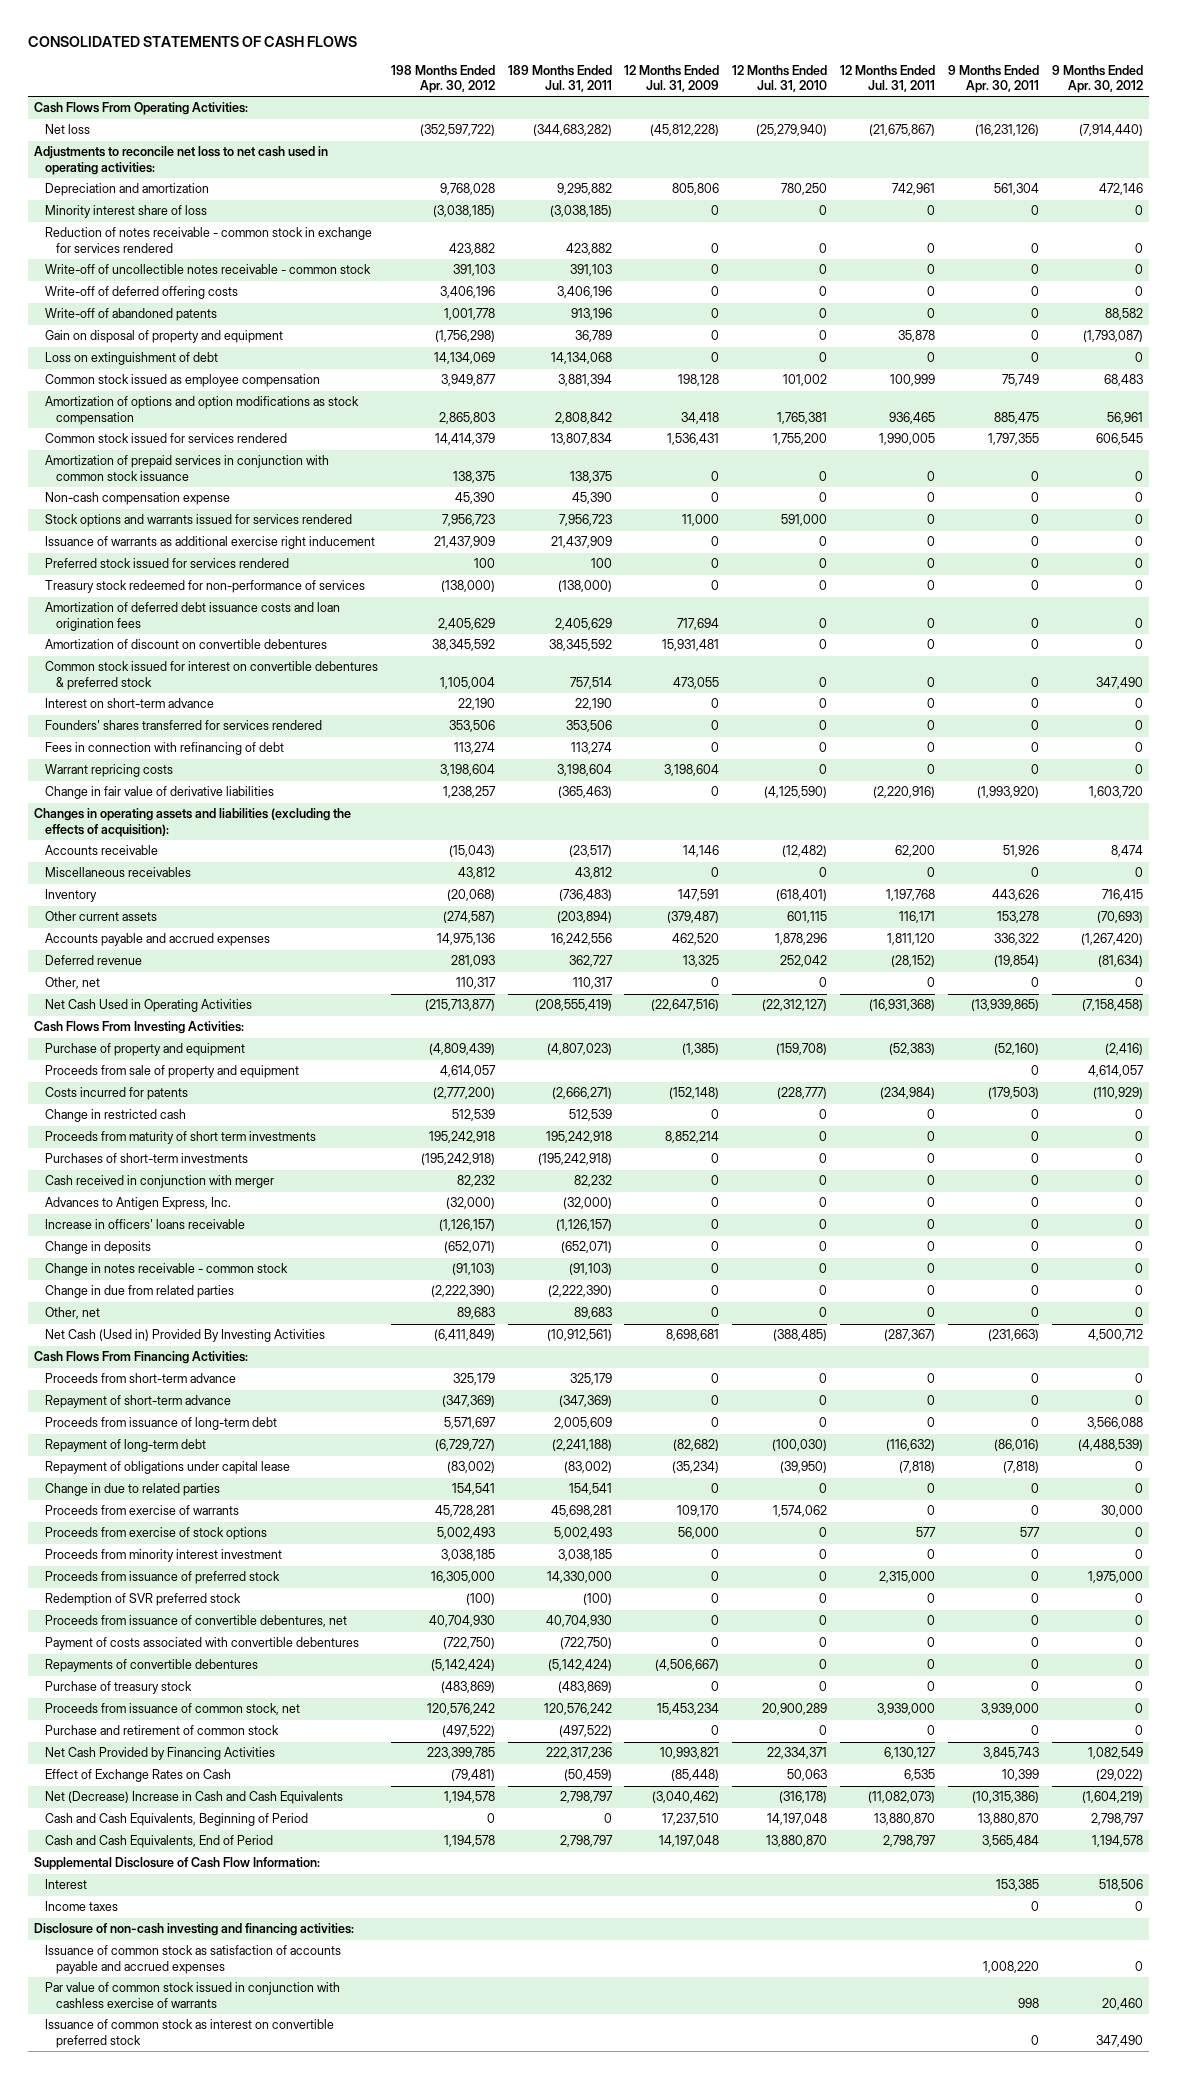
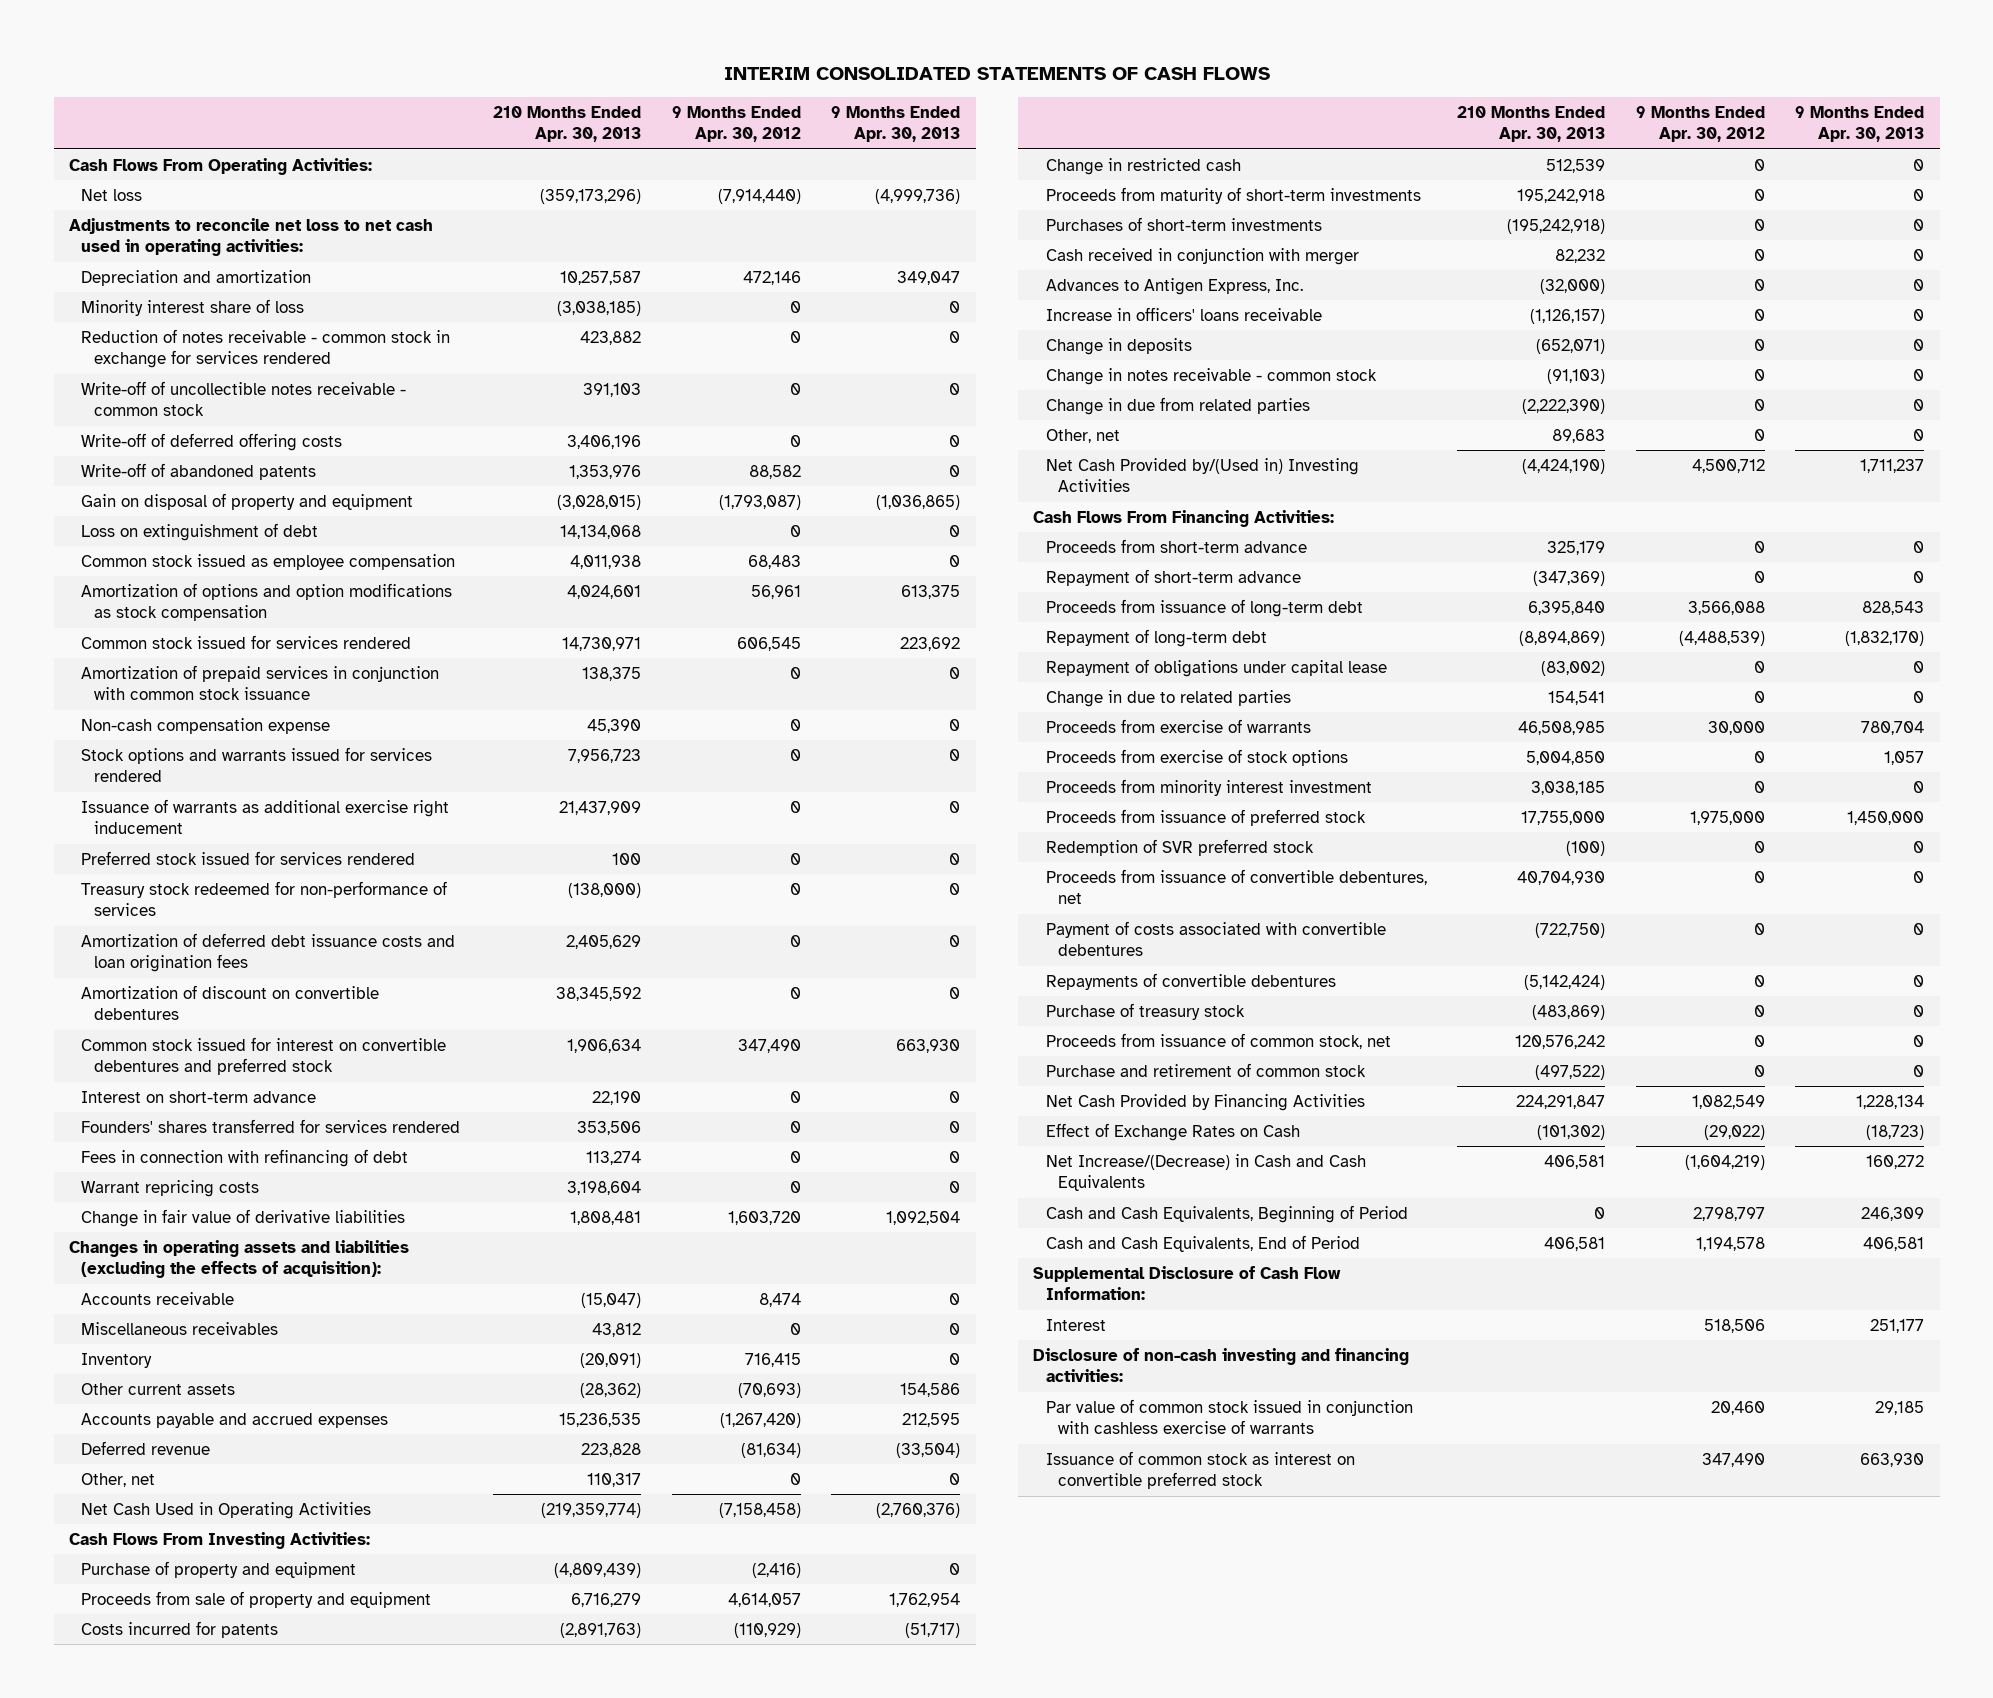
[27,35,357,47] CONSOLIDATED STATEMENTS OF CASH FLOWS -> [723,66,1270,80] INTERIM CONSOLIDATED STATEMENTS OF CASH FLOWS
[390,64,495,93] 198 Months Ended Apr. 30, 2012 -> none
[507,64,612,92] 189 Months Ended Jul. 31, 2011 -> none
[624,64,720,92] 12 Months Ended Jul. 31, 2009 -> none
[732,64,828,92] 12 Months Ended Jul. 31, 2010 -> none
[840,64,936,92] 12 Months Ended Jul. 31, 2011 -> none
[947,64,1039,93] 9 Months Ended Apr. 30, 2011 -> none
none -> [493,105,642,143] 210 Months Ended Apr. 30, 2013
none -> [831,105,961,143] 9 Months Ended Apr. 30, 2013
[44,661,378,690] Common stock issued for interest on convertible debentures & preferred stock -> [81,1036,447,1076] Common stock issued for interest on convertible debentures and preferred stock
[44,1131,316,1145] Proceeds from maturity of short term investments -> [1045,186,1421,204] Proceeds from maturity of short-term investments
[44,1329,325,1343] Net Cash (Used in) Provided By Investing Activities -> [1045,457,1359,493] Net Cash Provided by/(Used in) Investing Activities
[44,1791,343,1805] Net (Decrease) Increase in Cash and Cash Equivalents -> [1045,1153,1366,1192] Net Increase/(Decrease) in Cash and Cash Equivalents
[44,1901,118,1912] Income taxes -> none
[44,1945,341,1974] Issuance of common stock as satisfaction of accounts payable and accrued expenses -> none

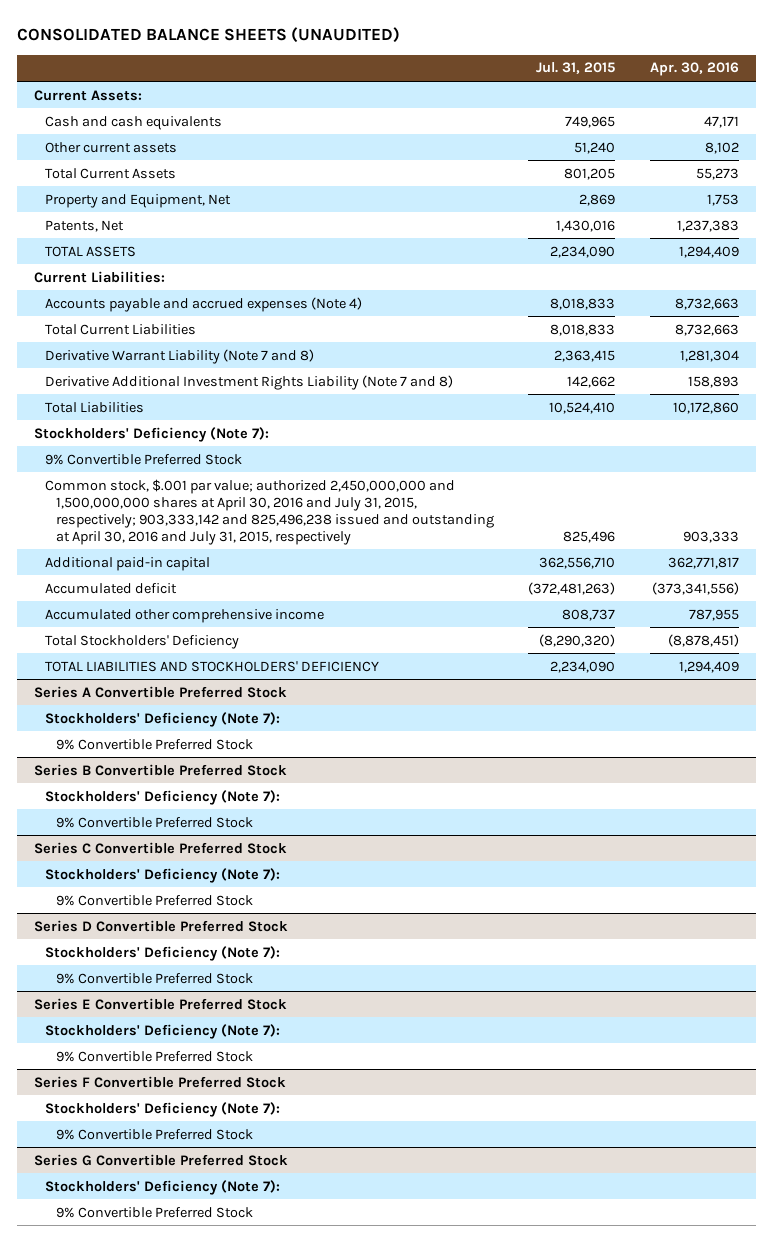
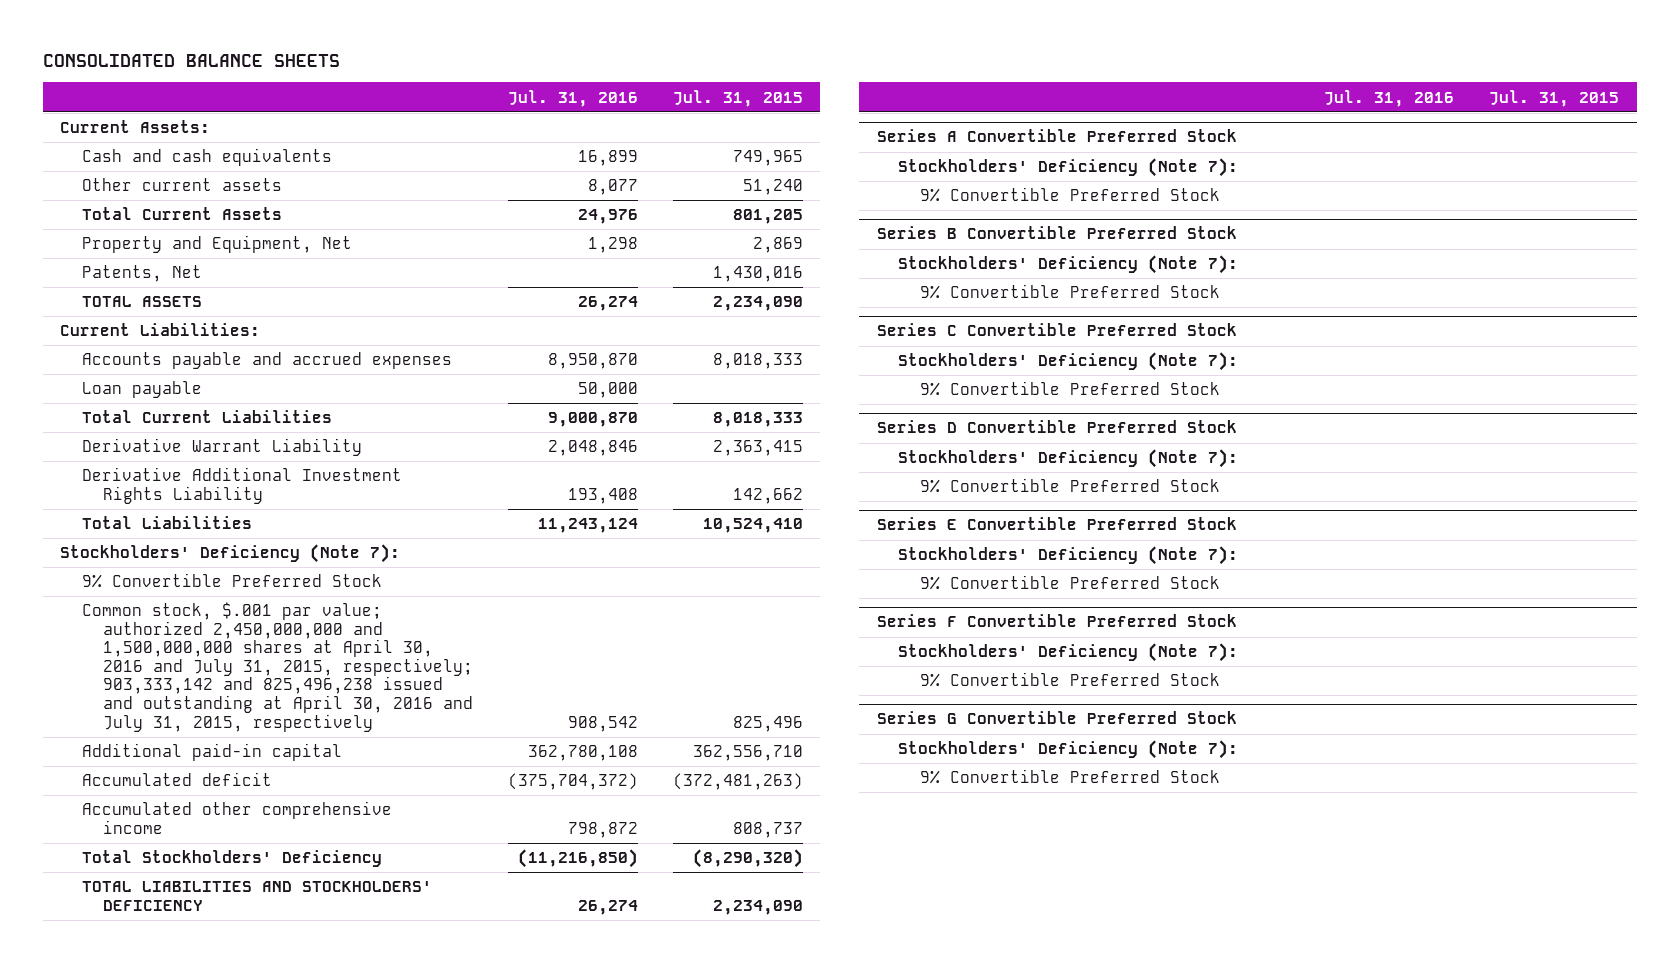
[17,27,401,44] CONSOLIDATED BALANCE SHEETS (UNAUDITED) -> [42,53,340,67] CONSOLIDATED BALANCE SHEETS
[649,62,739,77] Apr. 30, 2016 -> none
none -> [508,89,639,107] Jul. 31, 2016
[45,296,363,312] Accounts payable and accrued expenses (Note 4) -> [81,352,452,370] Accounts payable and accrued expenses
[550,297,616,310] 8,018,833 -> [712,353,803,370] 8,018,333
none -> [81,381,202,399] Loan payable
[550,323,616,336] 8,018,833 -> [712,412,803,428] 8,018,333
[45,348,315,364] Derivative Warrant Liability (Note 7 and 8) -> [81,438,362,457] Derivative Warrant Liability
[45,374,454,390] Derivative Additional Investment Rights Liability (Note 7 and 8) -> [81,467,402,504] Derivative Additional Investment Rights Liability

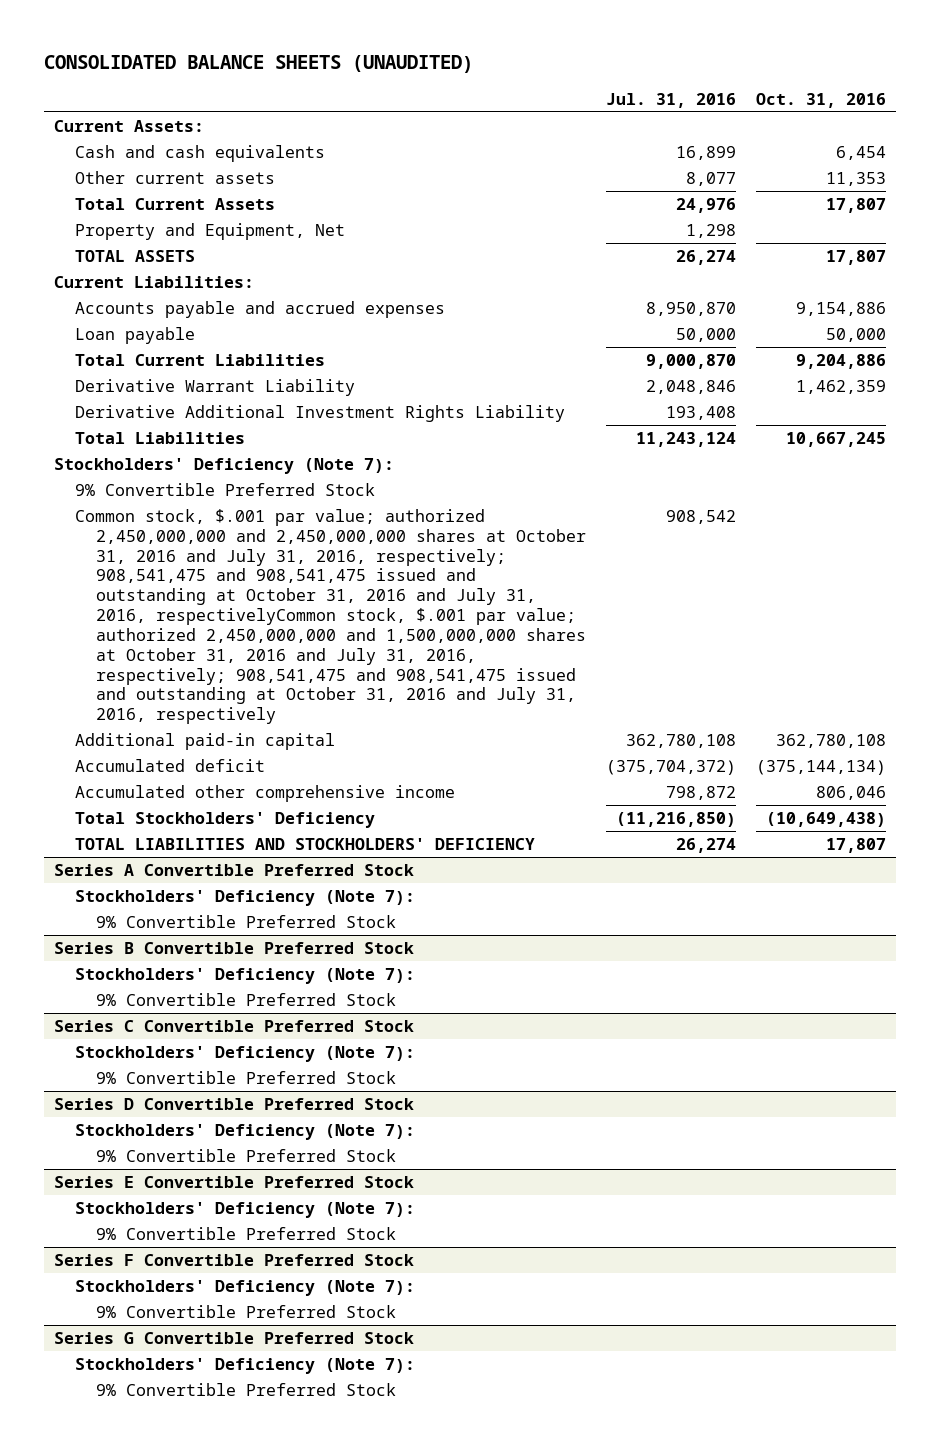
[42,53,340,67] CONSOLIDATED BALANCE SHEETS -> [44,55,474,74] CONSOLIDATED BALANCE SHEETS (UNAUDITED)
[672,89,803,107] Jul. 31, 2015 -> none
none -> [755,92,886,108] Oct. 31, 2016
[81,265,202,283] Patents, Net -> none
[81,602,474,732] Common stock, $.001 par value; authorized 2,450,000,000 and 1,500,000,000 shares at April 30, 2016 and July 31, 2015, respectively; 903,333,142 and 825,496,238 issued and outstanding at April 30, 2016 and July 31, 2015, respectively -> [75,508,587,725] Common stock, $.001 par value; authorized 2,450,000,000 and 2,450,000,000 shares at October 31, 2016 and July 31, 2016, respectively; 908,541,475 and 908,541,475 issued and outstanding at October 31, 2016 and July 31, 2016, respectivelyCommon stock, $.001 par value; authorized 2,450,000,000 and 1,500,000,000 shares at October 31, 2016 and July 31, 2016, respectively; 908,541,475 and 908,541,475 issued and outstanding at October 31, 2016 and July 31, 2016, respectively

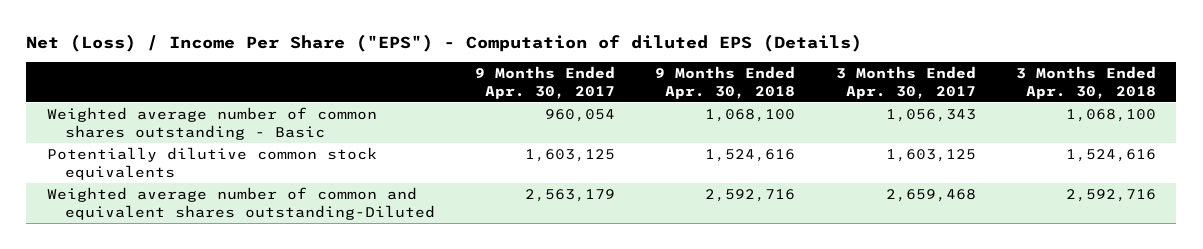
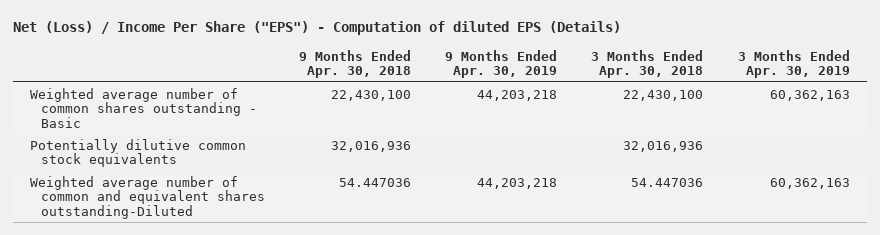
[475,66,616,99] 9 Months Ended Apr. 30, 2017 -> none
[835,66,976,99] 3 Months Ended Apr. 30, 2017 -> none
none -> [445,49,558,78] 9 Months Ended Apr. 30, 2019
none -> [737,49,850,78] 3 Months Ended Apr. 30, 2019
[705,108,796,122] 1,068,100 -> [330,89,411,101] 22,430,100
[1066,108,1157,122] 1,068,100 -> [623,89,704,101] 22,430,100
[705,148,796,162] 1,524,616 -> [330,140,411,152] 32,016,936
[1066,148,1157,162] 1,524,616 -> [623,140,704,152] 32,016,936
[705,188,796,202] 2,592,716 -> [338,177,411,187] 54.447036
[1066,188,1157,202] 2,592,716 -> [631,177,704,187] 54.447036

